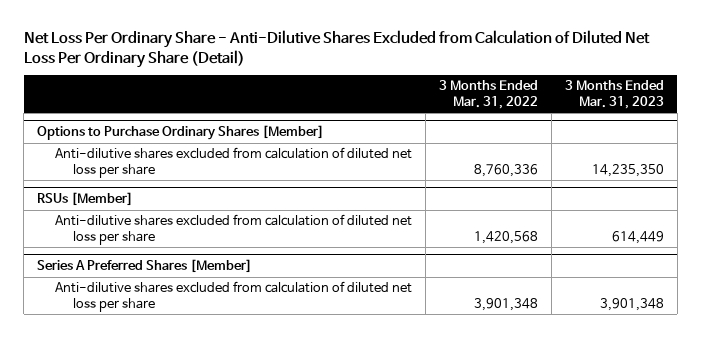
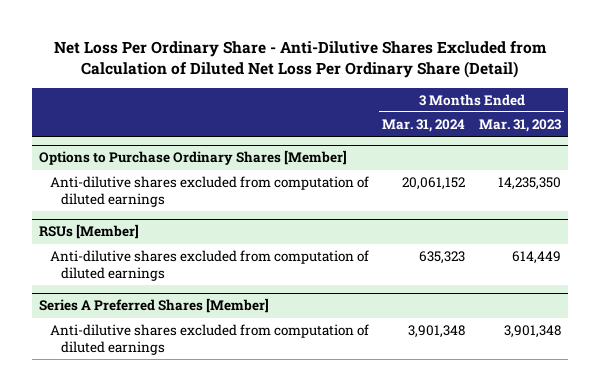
[439,80,539,109] 3 Months Ended Mar. 31, 2022 -> none
none -> [382,118,466,132] Mar. 31, 2024
[55,147,413,178] Anti-dilutive shares excluded from calculation of diluted net loss per share -> [49,176,369,207] Anti-dilutive shares excluded from computation of diluted earnings
[55,214,413,245] Anti-dilutive shares excluded from calculation of diluted net loss per share -> [49,250,369,281] Anti-dilutive shares excluded from computation of diluted earnings
[55,281,413,312] Anti-dilutive shares excluded from calculation of diluted net loss per share -> [49,324,369,355] Anti-dilutive shares excluded from computation of diluted earnings

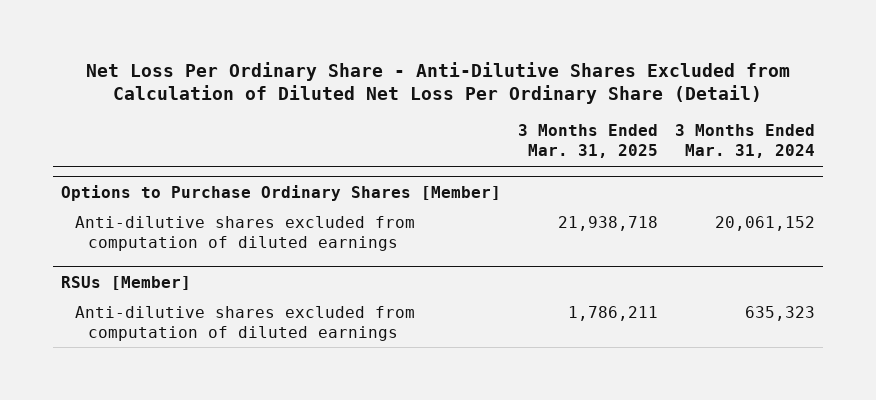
[478,118,561,132] Mar. 31, 2023 -> none
none -> [517,124,658,159] 3 Months Ended Mar. 31, 2025
[39,298,270,314] Series A Preferred Shares [Member] -> none
[49,324,369,355] Anti-dilutive shares excluded from computation of diluted earnings -> none

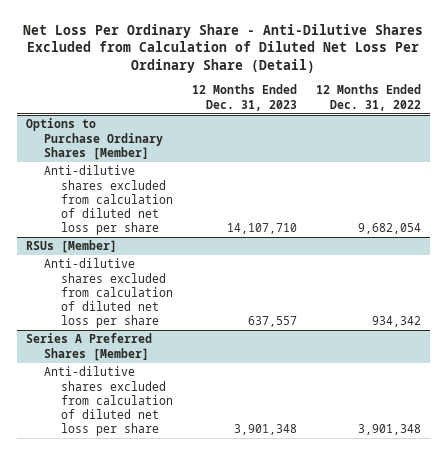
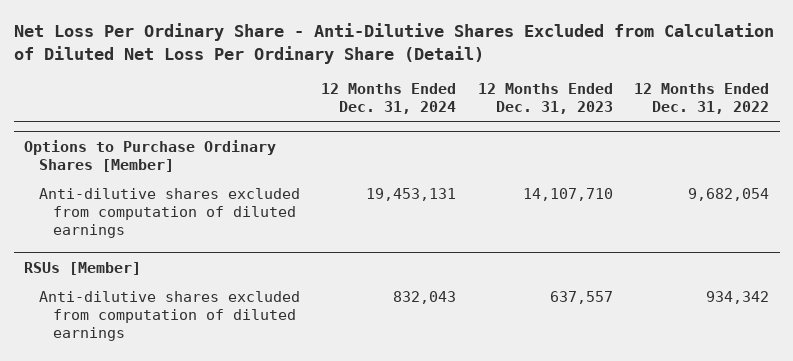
none -> [321,83,457,115] 12 Months Ended Dec. 31, 2024
[43,165,174,236] Anti-dilutive shares excluded from calculation of diluted net loss per share -> [38,188,300,238] Anti-dilutive shares excluded from computation of diluted earnings
[26,333,153,361] Series A Preferred Shares [Member] -> none
[43,366,174,437] Anti-dilutive shares excluded from calculation of diluted net loss per share -> none
[43,258,174,329] Anti-dilutive shares excluded from calculation of diluted net loss per share -> [38,291,300,341] Anti-dilutive shares excluded from computation of diluted earnings

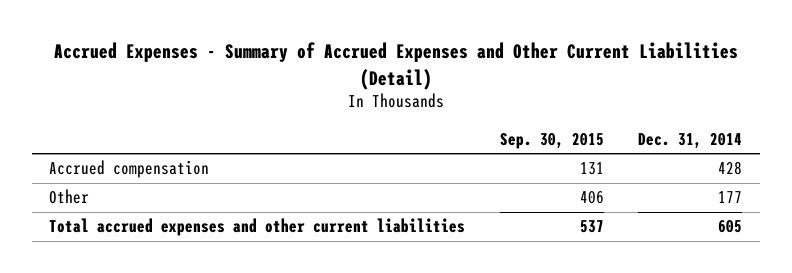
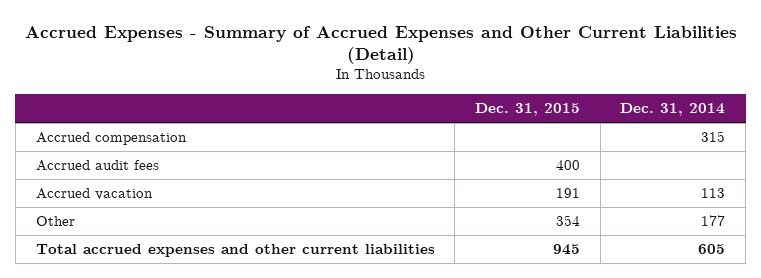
[499,132,604,149] Sep. 30, 2015 -> none
none -> [475,102,581,116] Dec. 31, 2015
[718,161,743,176] 428 -> [701,131,726,143] 315
none -> [35,160,159,172] Accrued audit fees
none -> [35,188,153,201] Accrued vacation

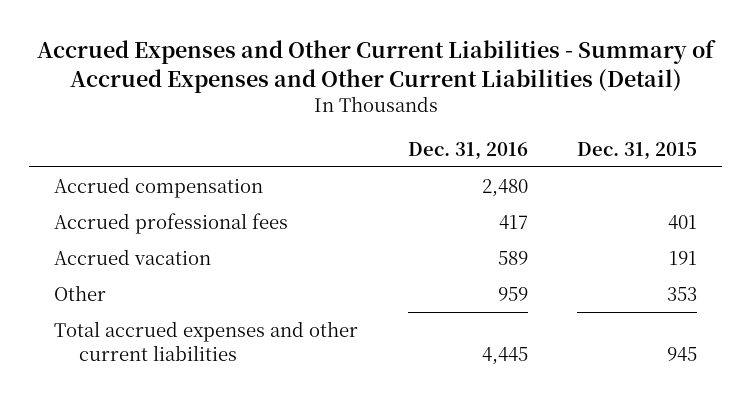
[24,25,737,64] Accrued Expenses - Summary of Accrued Expenses and Other Current Liabilities (Detail) -> [36,40,716,94] Accrued Expenses and Other Current Liabilities - Summary of Accrued Expenses and Other Current Liabilities (Detail)
[620,102,726,116] Dec. 31, 2014 -> none
none -> [407,141,528,160] Dec. 31, 2016
[35,160,159,172] Accrued audit fees -> [54,212,289,234] Accrued professional fees
[556,160,581,171] 400 -> [667,214,697,229] 401
[556,215,581,227] 354 -> [666,286,697,301] 353

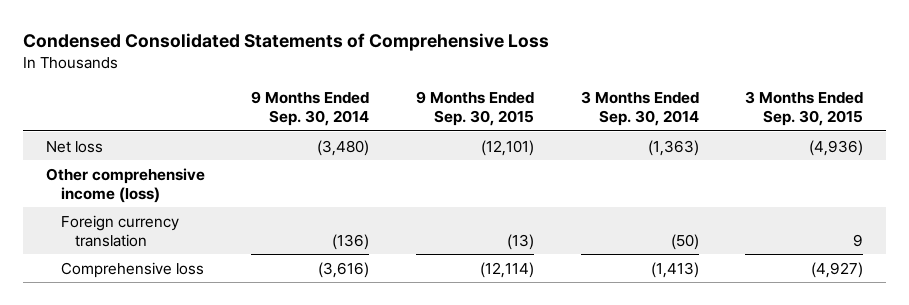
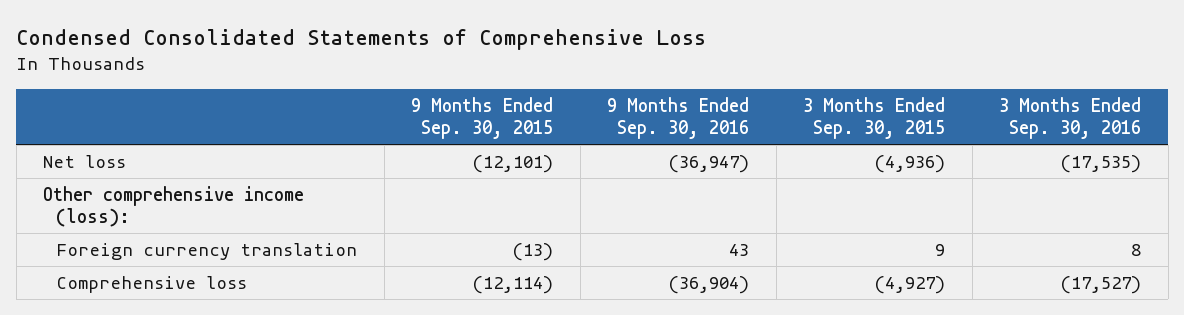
[251,91,370,127] 9 Months Ended Sep. 30, 2014 -> none
[580,91,699,127] 3 Months Ended Sep. 30, 2014 -> none
none -> [607,96,750,140] 9 Months Ended Sep. 30, 2016
none -> [999,96,1142,140] 3 Months Ended Sep. 30, 2016
[45,167,205,203] Other comprehensive income (loss) -> [43,185,305,228] Other comprehensive income (loss):

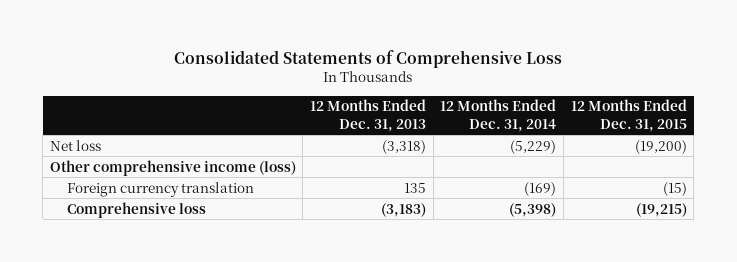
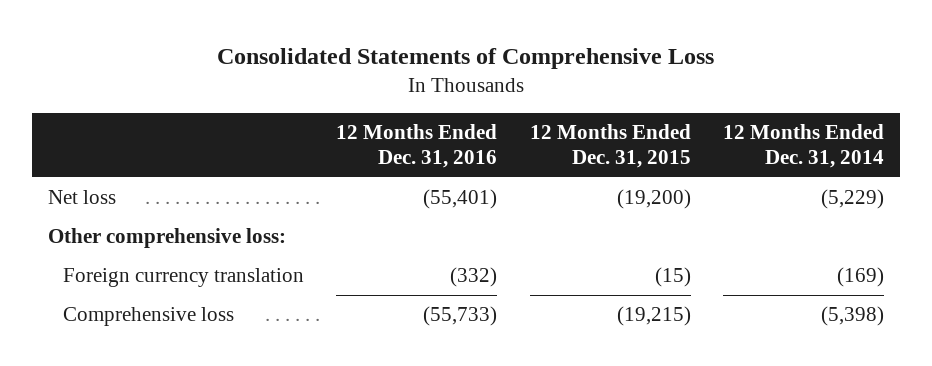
[310,99,427,132] 12 Months Ended Dec. 31, 2013 -> none
none -> [336,124,498,169] 12 Months Ended Dec. 31, 2016
[49,159,296,176] Other comprehensive income (loss) -> [48,228,287,249] Other comprehensive loss:

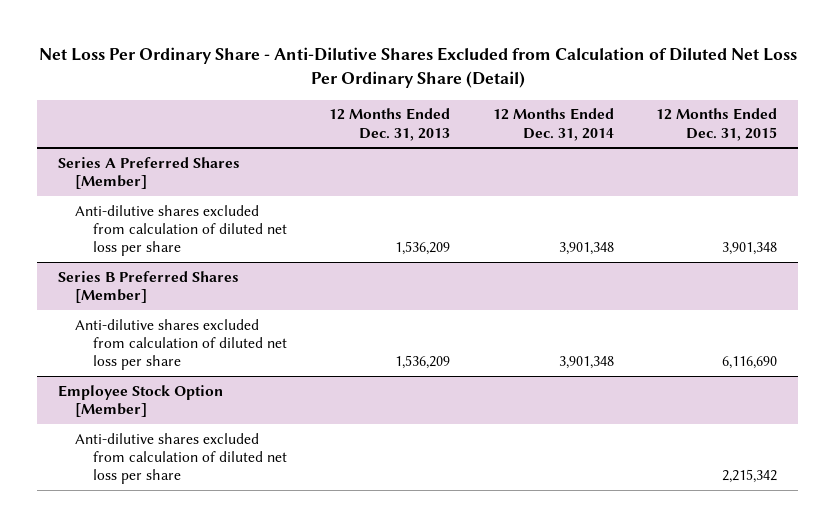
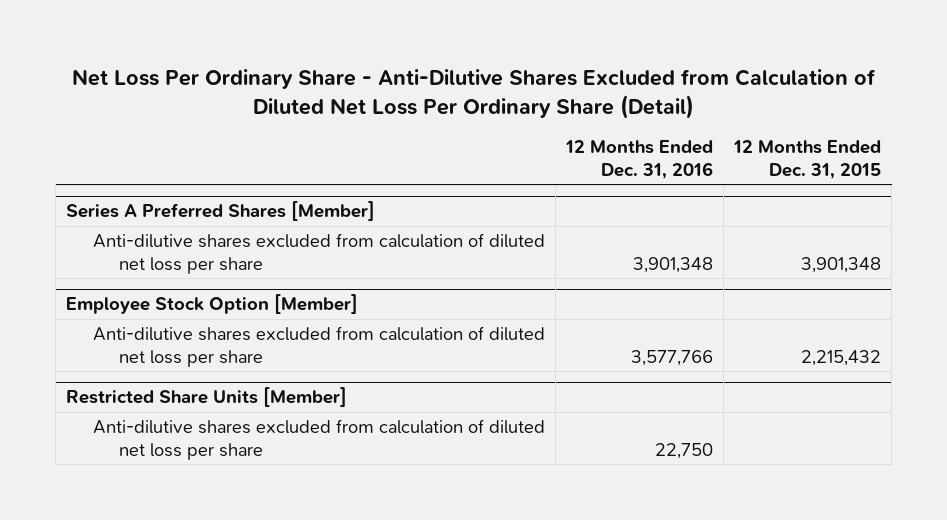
[329,108,451,141] 12 Months Ended Dec. 31, 2013 -> none
[492,108,614,141] 12 Months Ended Dec. 31, 2014 -> none
none -> [564,140,713,180] 12 Months Ended Dec. 31, 2016
[57,270,239,303] Series B Preferred Shares [Member] -> none
[75,318,287,371] Anti-dilutive shares excluded from calculation of diluted net loss per share -> none
[722,469,778,484] 2,215,342 -> [801,350,882,367] 2,215,432
none -> [66,387,348,408] Restricted Share Units [Member]
none -> [92,418,545,461] Anti-dilutive shares excluded from calculation of diluted net loss per share

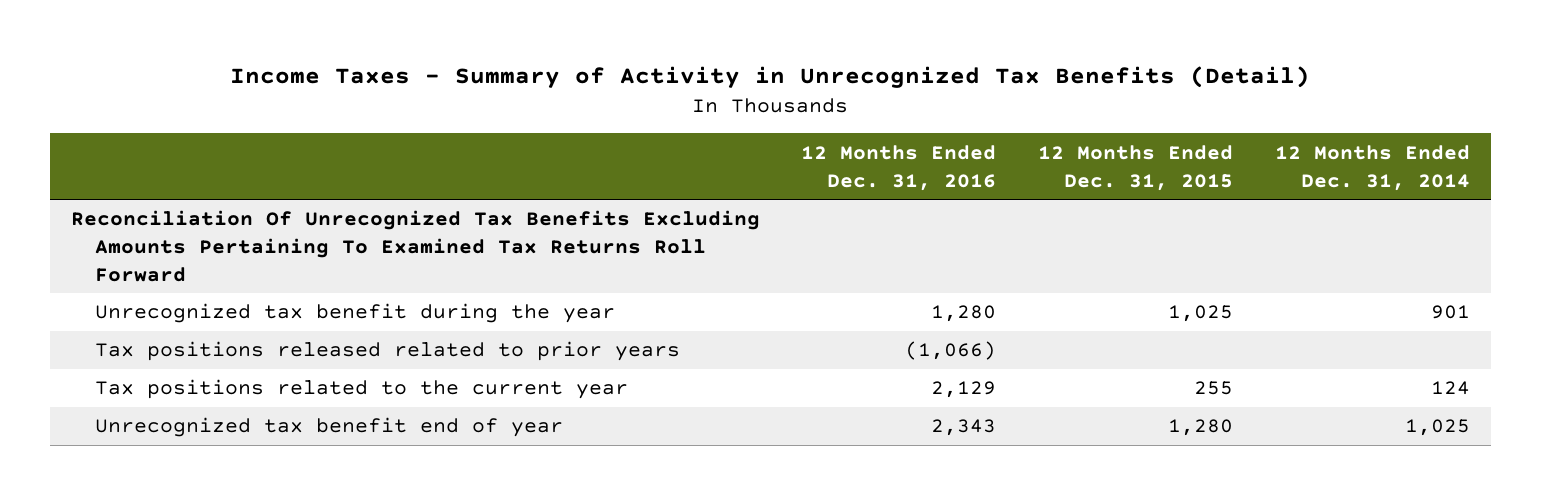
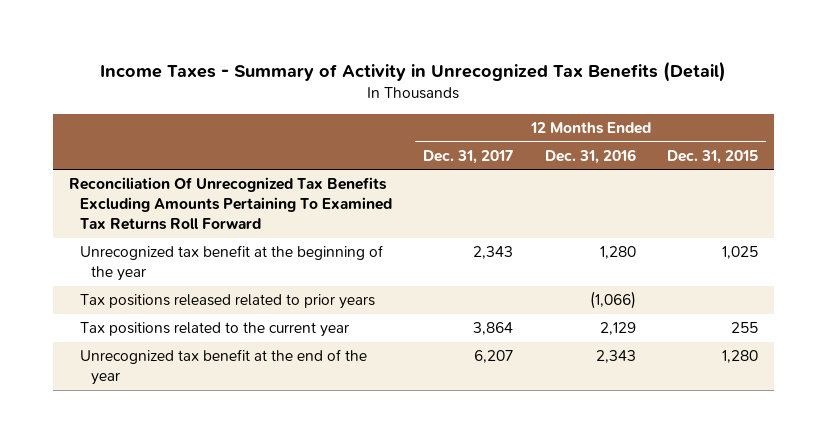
[1274,144,1470,191] 12 Months Ended Dec. 31, 2014 -> none
none -> [423,149,514,164] Dec. 31, 2017
[95,303,616,324] Unrecognized tax benefit during the year -> [79,245,383,282] Unrecognized tax benefit at the beginning of the year
[95,417,564,438] Unrecognized tax benefit end of year -> [79,349,367,386] Unrecognized tax benefit at the end of the year

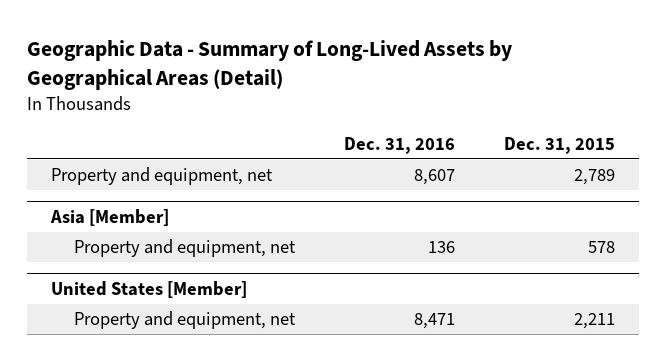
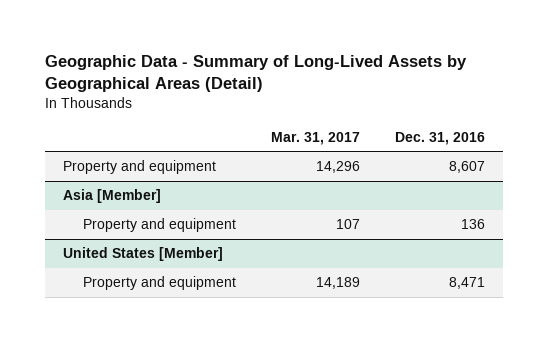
[503,137,615,155] Dec. 31, 2015 -> none
none -> [271,131,361,145] Mar. 31, 2017
[51,167,274,186] Property and equipment, net -> [62,160,216,175] Property and equipment
[73,239,296,258] Property and equipment, net -> [83,218,237,233] Property and equipment
[73,311,296,330] Property and equipment, net -> [83,276,237,291] Property and equipment

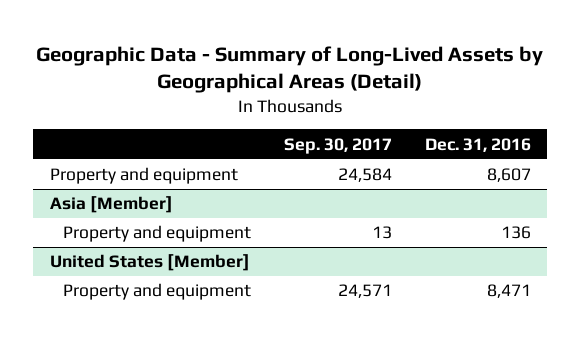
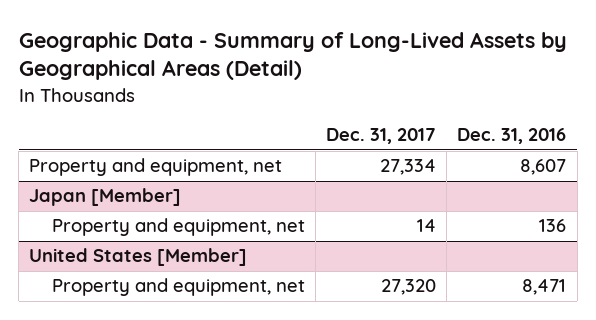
[284,137,393,154] Sep. 30, 2017 -> none
none -> [326,128,437,145] Dec. 31, 2017
[49,196,173,214] Asia [Member] -> none
[49,167,238,185] Property and equipment -> [29,158,283,177] Property and equipment, net
none -> [29,188,182,207] Japan [Member]
[63,225,252,243] Property and equipment -> [51,218,305,237] Property and equipment, net
[63,283,252,301] Property and equipment -> [51,278,305,297] Property and equipment, net

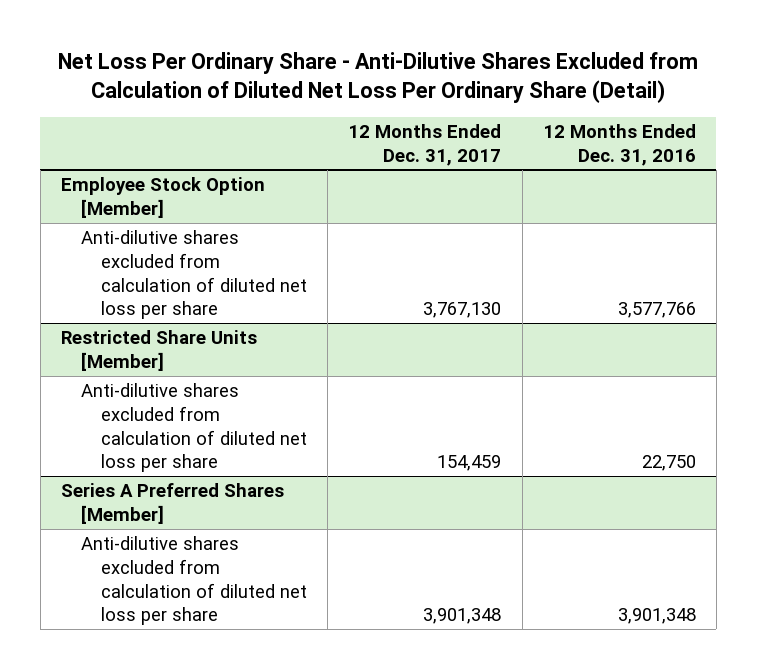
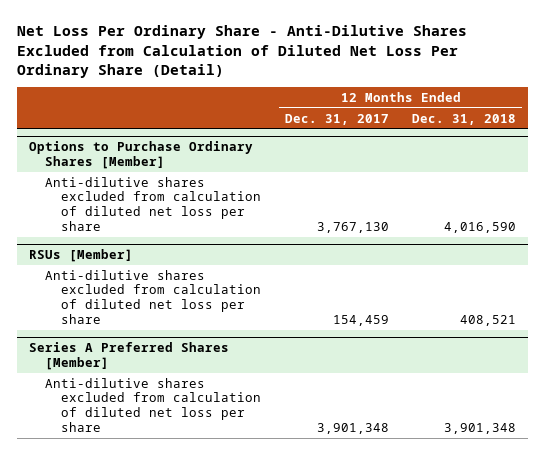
[542,123,696,166] 12 Months Ended Dec. 31, 2016 -> none
none -> [412,113,517,125] Dec. 31, 2018
[60,177,265,218] Employee Stock Option [Member] -> [28,141,253,169] Options to Purchase Ordinary Shares [Member]
[60,330,257,371] Restricted Share Units [Member] -> [28,249,133,263] RSUs [Member]

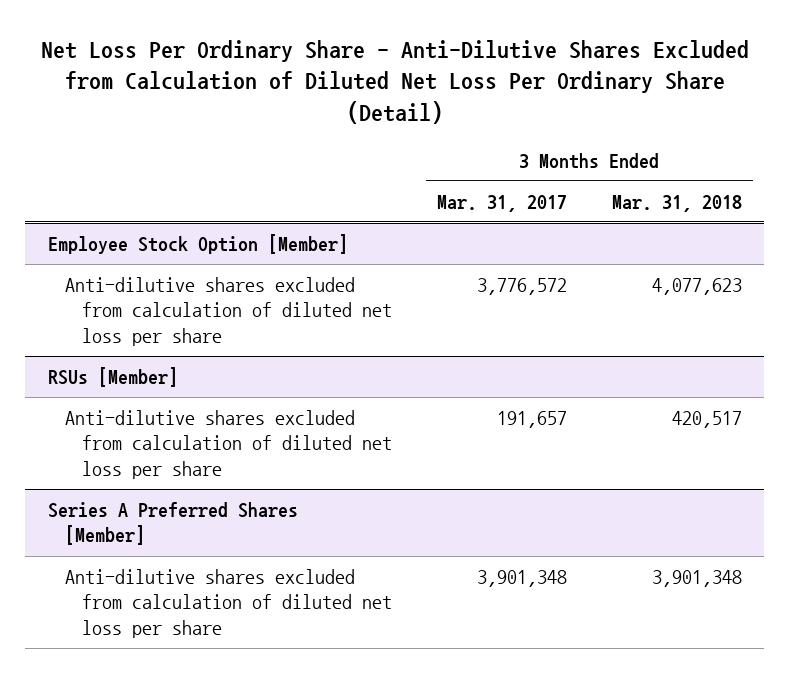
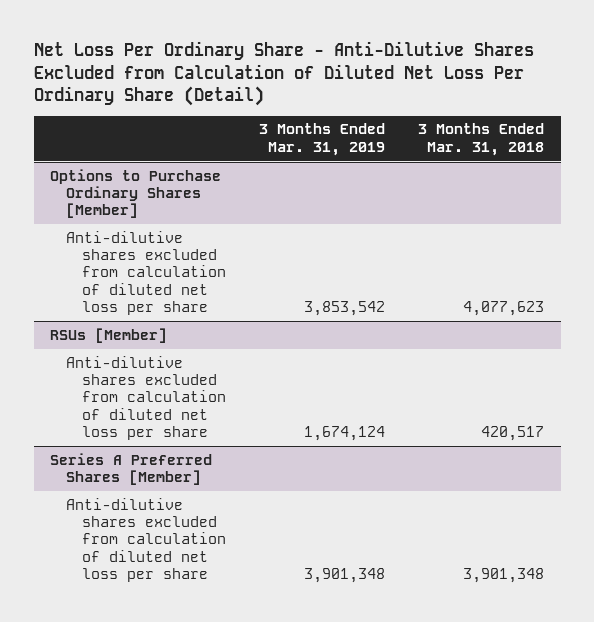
[436,194,567,212] Mar. 31, 2017 -> none
none -> [259,123,386,156] 3 Months Ended Mar. 31, 2019
[47,234,348,255] Employee Stock Option [Member] -> [50,168,222,219] Options to Purchase Ordinary Shares [Member]

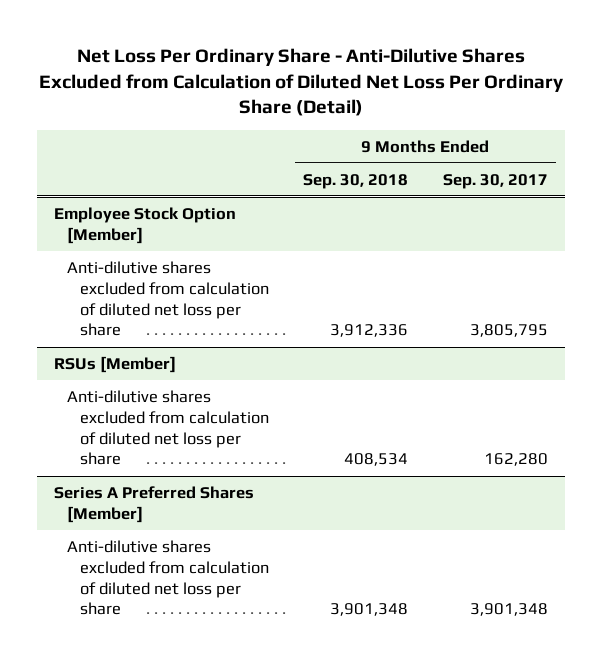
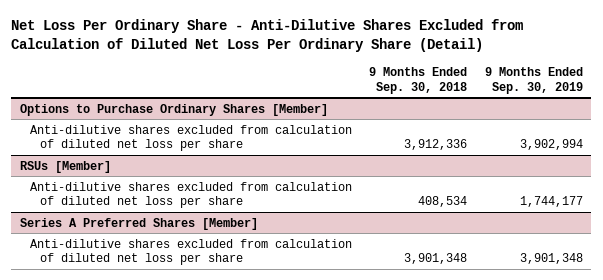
[442,173,548,189] Sep. 30, 2017 -> none
none -> [484,67,583,94] 9 Months Ended Sep. 30, 2019
[53,206,236,244] Employee Stock Option [Member] -> [19,103,328,116] Options to Purchase Ordinary Shares [Member]

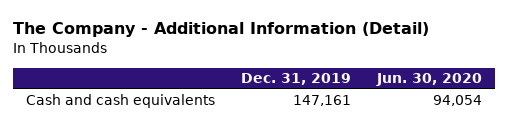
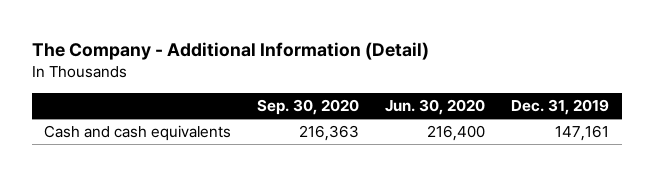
none -> [257,98,360,115] Sep. 30, 2020
[432,94,482,106] 94,054 -> [427,125,486,142] 216,400

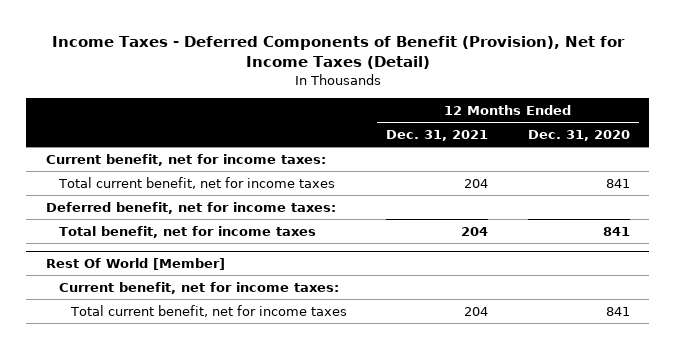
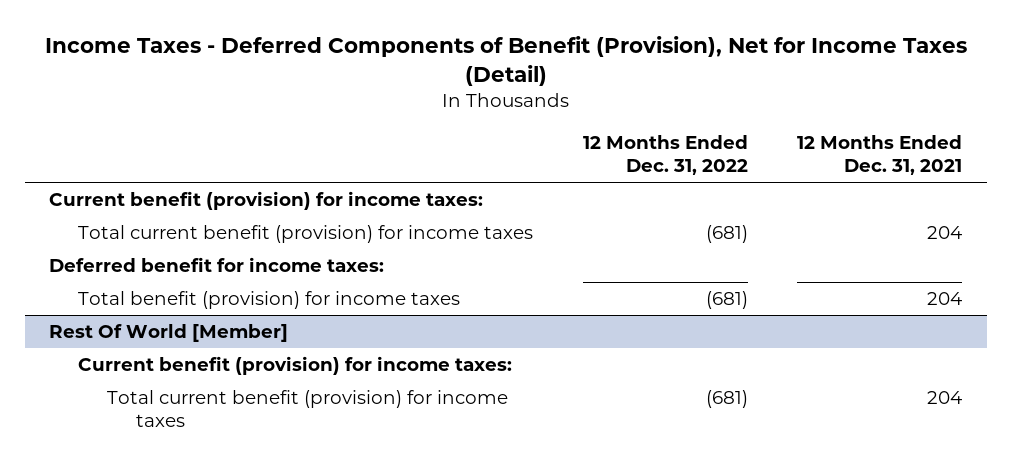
[527,129,630,141] Dec. 31, 2020 -> none
none -> [582,134,748,175] 12 Months Ended Dec. 31, 2022
[45,153,326,166] Current benefit, net for income taxes: -> [49,191,484,211] Current benefit (provision) for income taxes:
[57,176,335,189] Total current benefit, net for income taxes -> [78,225,534,244] Total current benefit (provision) for income taxes
[45,201,336,214] Deferred benefit, net for income taxes: -> [49,257,385,273] Deferred benefit for income taxes:
[58,225,316,238] Total benefit, net for income taxes -> [78,291,461,310] Total benefit (provision) for income taxes
[58,281,339,294] Current benefit, net for income taxes: -> [78,356,513,376] Current benefit (provision) for income taxes:
[70,304,348,317] Total current benefit, net for income taxes -> [107,390,509,428] Total current benefit (provision) for income taxes

